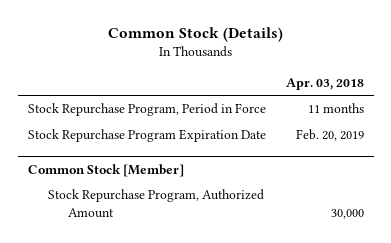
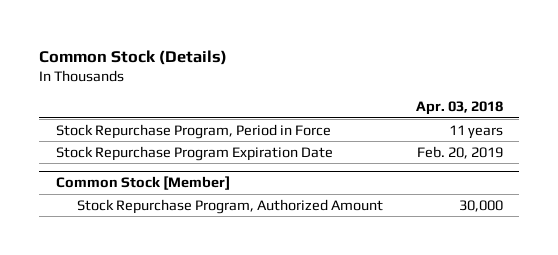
[307,103,364,114] 11 months -> [448,124,503,139] 11 years

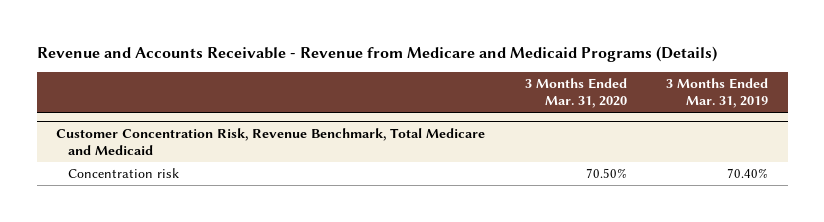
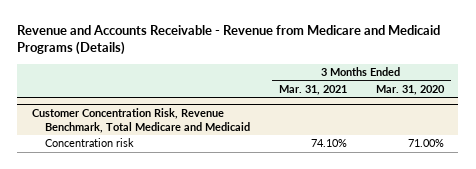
[665,78,768,109] 3 Months Ended Mar. 31, 2019 -> none
none -> [278,84,347,95] Mar. 31, 2021
[585,167,627,178] 70.50% -> [407,139,444,148] 71.00%

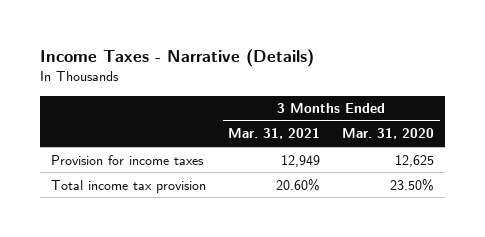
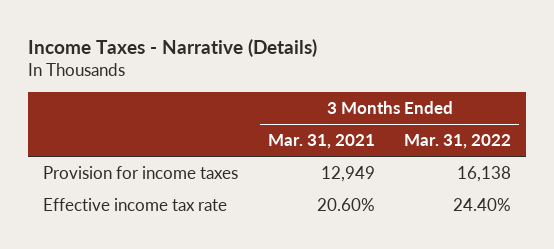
[342,128,435,140] Mar. 31, 2020 -> none
none -> [404,134,512,150] Mar. 31, 2022
[51,179,207,193] Total income tax provision -> [42,197,227,211] Effective income tax rate

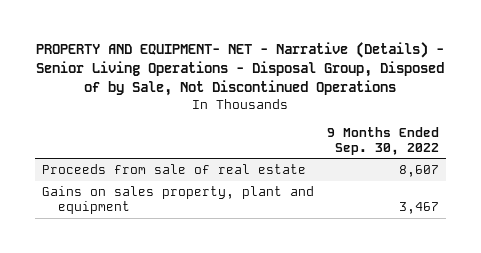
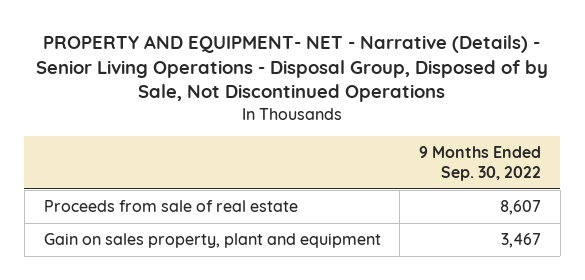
[41,186,314,215] Gains on sales property, plant and equipment -> [43,233,381,249] Gain on sales property, plant and equipment

